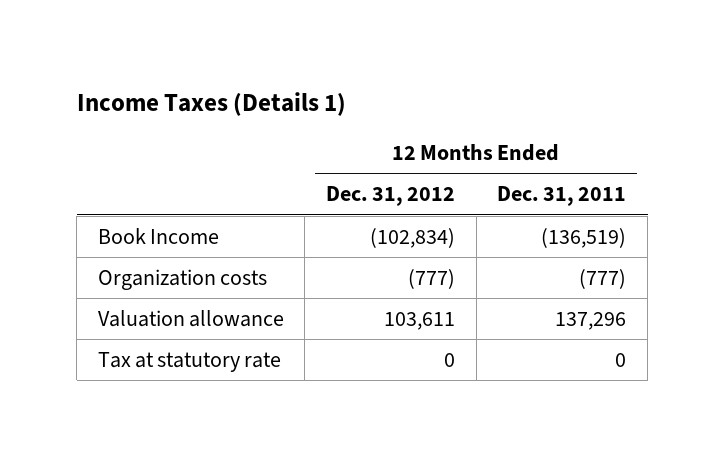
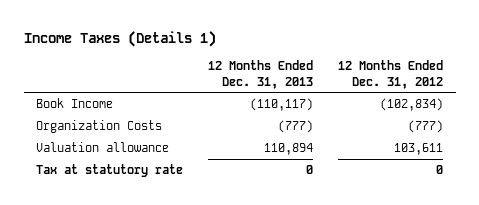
[497,186,627,207] Dec. 31, 2011 -> none
none -> [208,59,314,89] 12 Months Ended Dec. 31, 2013
[97,268,267,290] Organization costs -> [36,120,163,134] Organization Costs

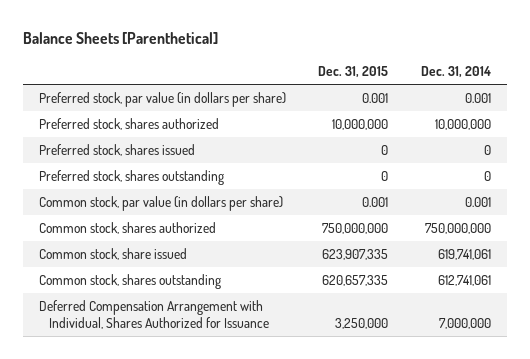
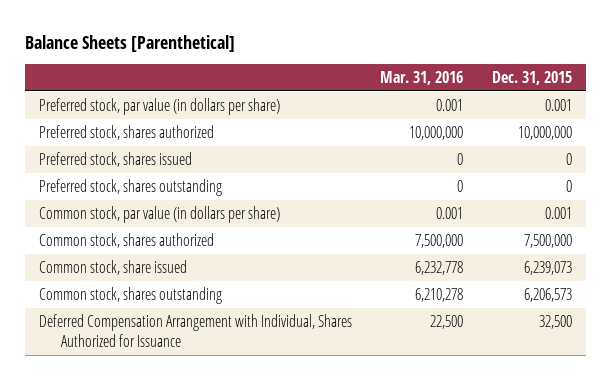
[420,65,491,78] Dec. 31, 2014 -> none
none -> [380,71,464,86] Mar. 31, 2016
[322,223,389,235] 750,000,000 -> [523,233,572,248] 7,500,000
[322,249,389,261] 623,907,335 -> [523,260,572,275] 6,239,073
[322,275,389,287] 620,657,335 -> [523,287,572,302] 6,206,573
[335,318,389,330] 3,250,000 -> [538,314,572,329] 32,500

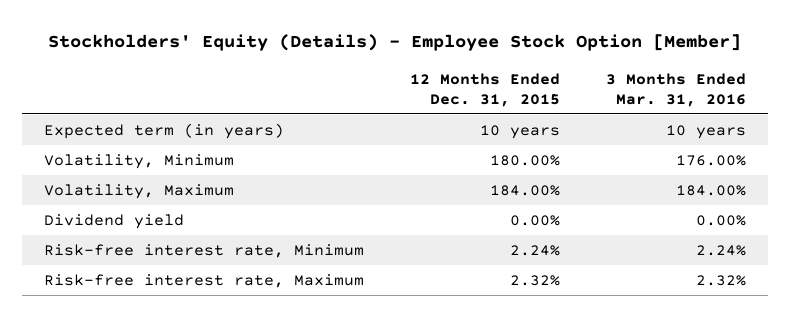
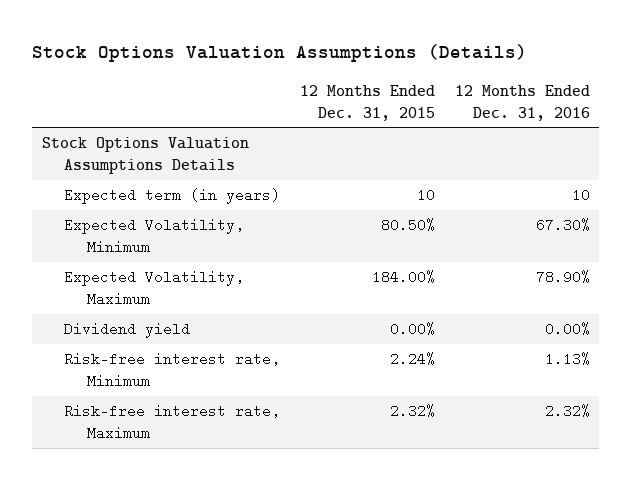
[48,34,742,52] Stockholders' Equity (Details) - Employee Stock Option [Member] -> [31,44,527,63] Stock Options Valuation Assumptions (Details)
[605,72,746,107] 3 Months Ended Mar. 31, 2016 -> none
none -> [454,84,590,121] 12 Months Ended Dec. 31, 2016
none -> [41,136,249,175] Stock Options Valuation Assumptions Details
[480,124,561,139] 10 years -> [417,187,436,202] 10
[44,153,235,169] Volatility, Minimum -> [64,217,245,255] Expected Volatility, Minimum
[490,154,561,166] 180.00% -> [381,217,436,232] 80.50%
[44,183,235,199] Volatility, Maximum -> [64,269,245,307] Expected Volatility, Maximum

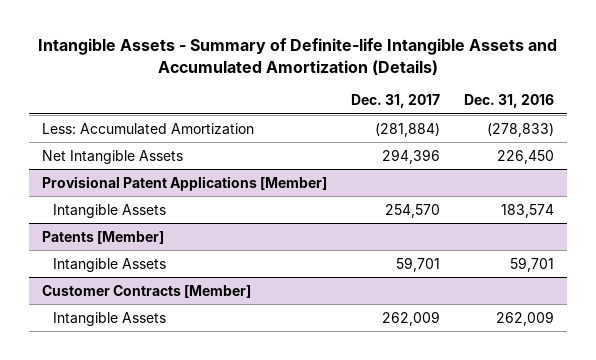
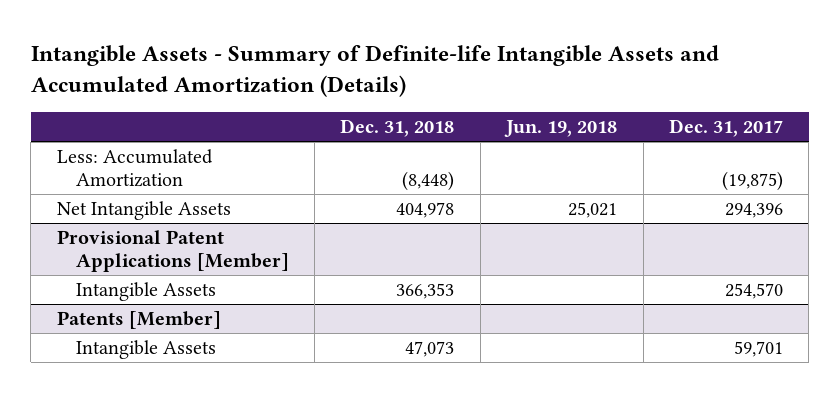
[464,94,555,109] Dec. 31, 2016 -> none
none -> [340,119,455,138] Dec. 31, 2018
none -> [504,120,618,138] Jun. 19, 2018
[374,122,440,137] (281,884) -> [721,170,783,191] (19,875)
[41,284,251,298] Customer Contracts [Member] -> none
[52,311,166,326] Intangible Assets -> none

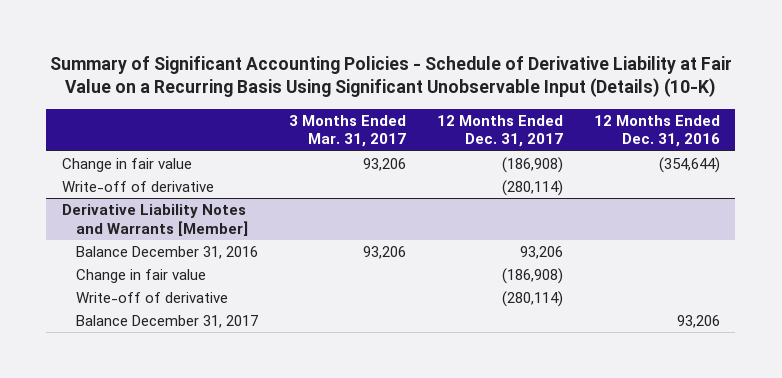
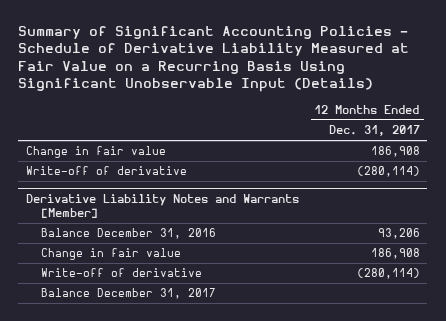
[49,55,732,98] Summary of Significant Accounting Policies - Schedule of Derivative Liability at Fair Value on a Recurring Basis Using Significant Unobservable Input (Details) (10-K) -> [18,25,410,93] Summary of Significant Accounting Policies - Schedule of Derivative Liability Measured at Fair Value on a Recurring Basis Using Significant Unobservable Input (Details)
[288,114,406,148] 3 Months Ended Mar. 31, 2017 -> none
[593,114,720,148] 12 Months Ended Dec. 31, 2016 -> none
[501,157,563,174] (186,908) -> [370,146,420,158] 186,908
[501,268,563,285] (186,908) -> [370,248,420,260] 186,908

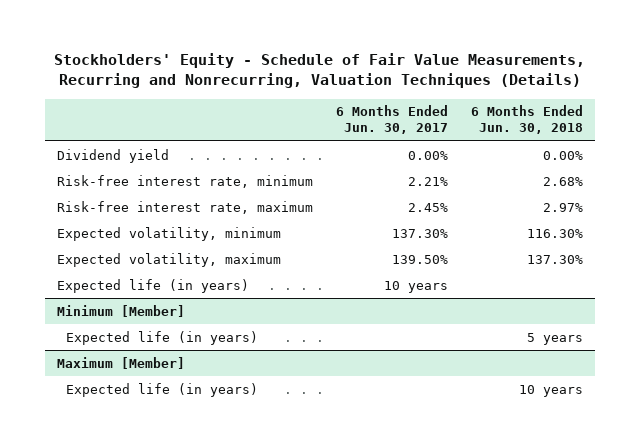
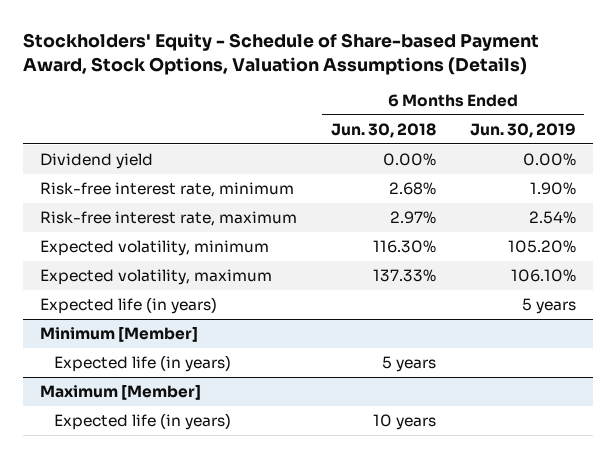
[53,53,585,89] Stockholders' Equity - Schedule of Fair Value Measurements, Recurring and Nonrecurring, Valuation Techniques (Details) -> [23,32,540,75] Stockholders' Equity - Schedule of Share-based Payment Award, Stock Options, Valuation Assumptions (Details)
[335,105,448,135] 6 Months Ended Jun. 30, 2017 -> none
none -> [469,122,576,138] Jun. 30, 2019
[527,254,584,264] 137.30% -> [372,269,436,283] 137.33%

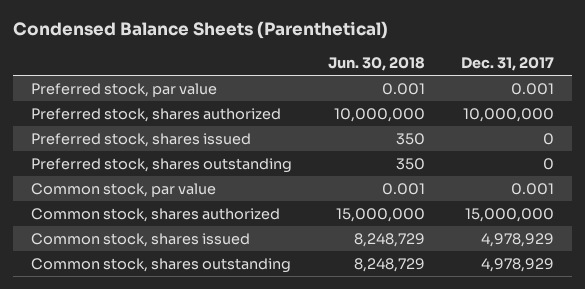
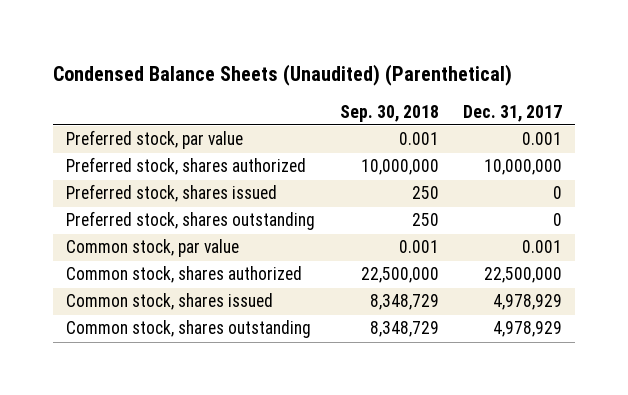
[12,21,388,40] Condensed Balance Sheets (Parenthetical) -> [53,63,513,86] Condensed Balance Sheets (Unaudited) (Parenthetical)
[327,57,425,72] Jun. 30, 2018 -> none
none -> [339,104,439,122] Sep. 30, 2018
[464,208,554,223] 15,000,000 -> [484,267,563,284] 22,500,000

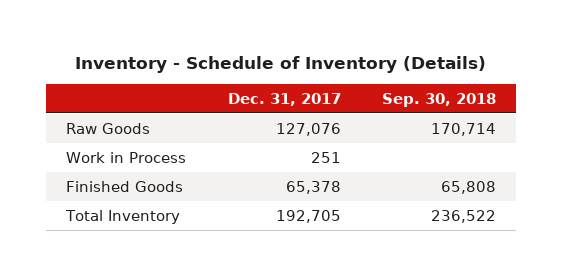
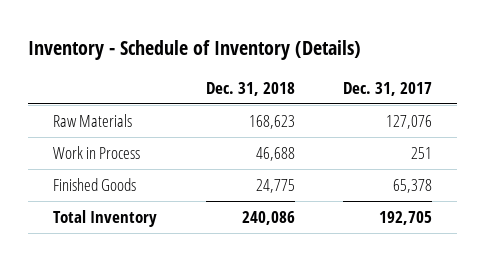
[381,92,496,107] Sep. 30, 2018 -> none
none -> [205,81,295,96] Dec. 31, 2018
[66,123,151,135] Raw Goods -> [52,114,132,128] Raw Materials

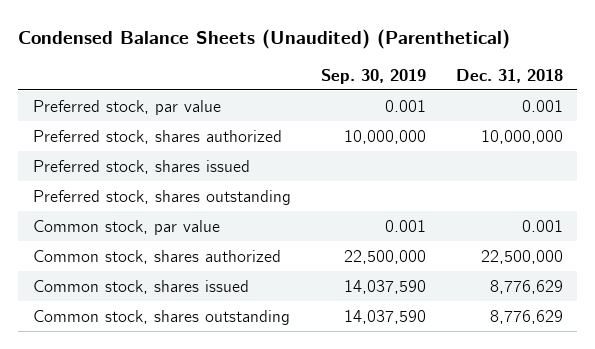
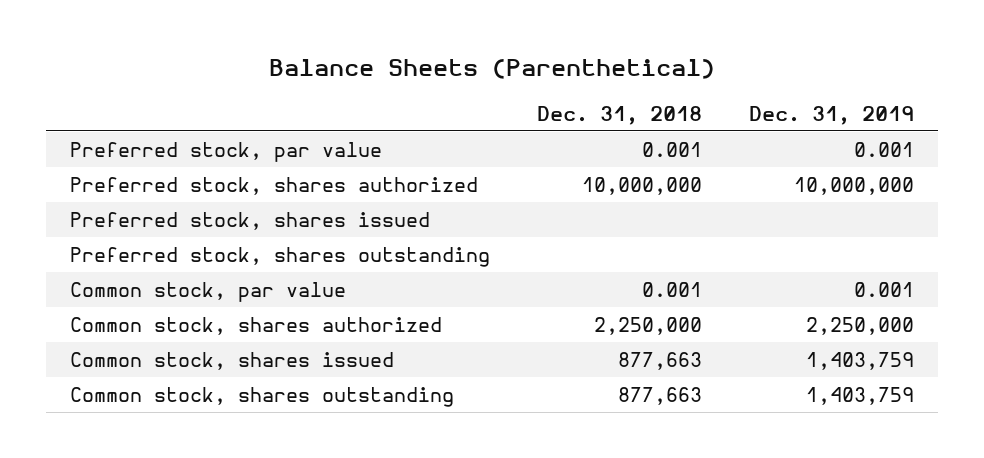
[18,28,511,49] Condensed Balance Sheets (Unaudited) (Parenthetical) -> [269,59,716,80] Balance Sheets (Parenthetical)
[320,68,426,84] Sep. 30, 2019 -> none
none -> [749,105,915,125] Dec. 31, 2019
[480,249,563,264] 22,500,000 -> [594,316,703,335] 2,250,000
[489,279,563,294] 8,776,629 -> [618,351,703,370] 877,663
[489,309,563,324] 8,776,629 -> [618,386,703,405] 877,663

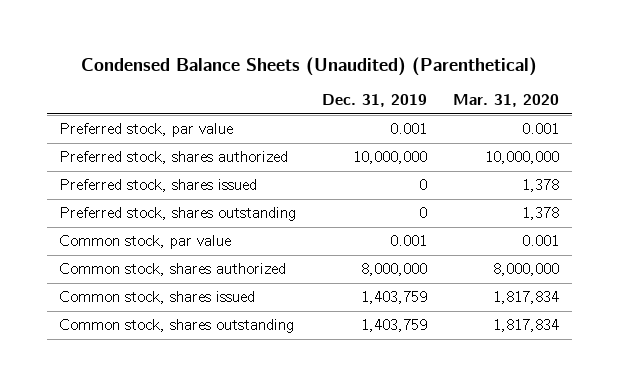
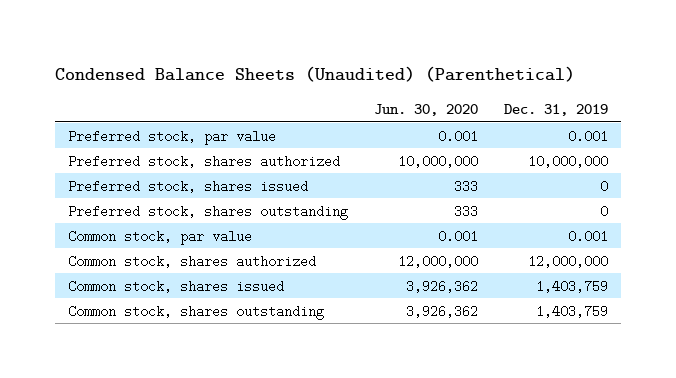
[452,94,559,108] Mar. 31, 2020 -> none
none -> [374,103,479,116] Jun. 30, 2020
[361,263,428,277] 8,000,000 -> [527,254,608,268] 12,000,000

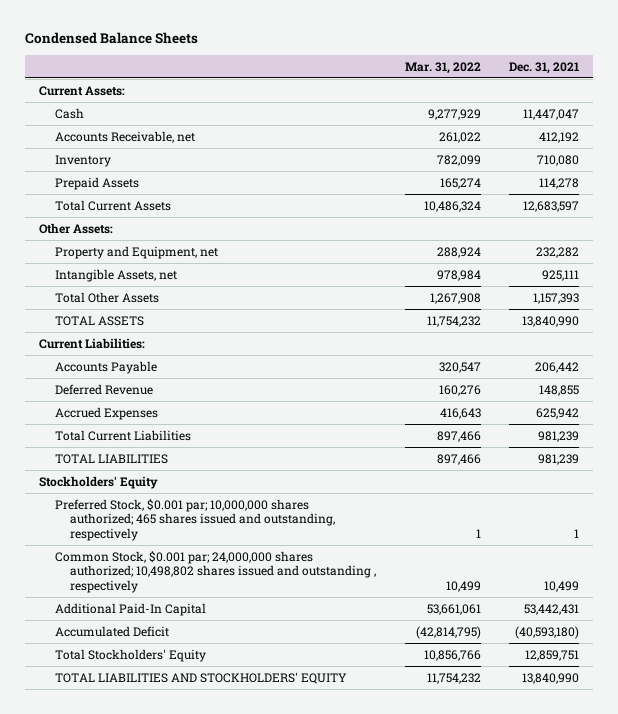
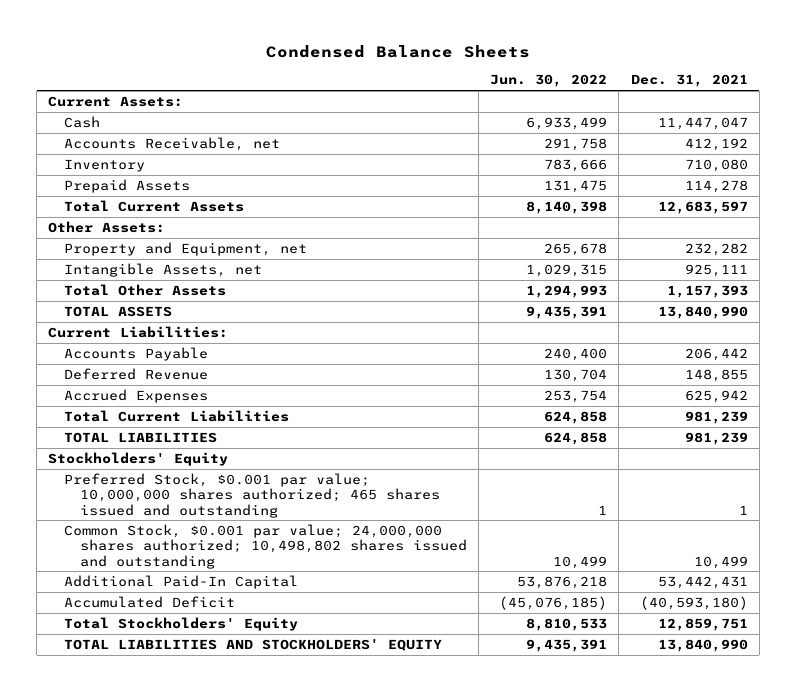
[404,61,481,74] Mar. 31, 2022 -> none
none -> [490,74,608,88] Jun. 30, 2022
[54,498,336,542] Preferred Stock, $0.001 par; 10,000,000 shares authorized; 465 shares issued and outstanding, respectively -> [63,472,440,518] Preferred Stock, $0.001 par value; 10,000,000 shares authorized; 465 shares issued and outstanding
[54,550,377,594] Common Stock, $0.001 par; 24,000,000 shares authorized; 10,498,802 shares issued and outstanding , respectively -> [63,523,467,569] Common Stock, $0.001 par value; 24,000,000 shares authorized; 10,498,802 shares issued and outstanding

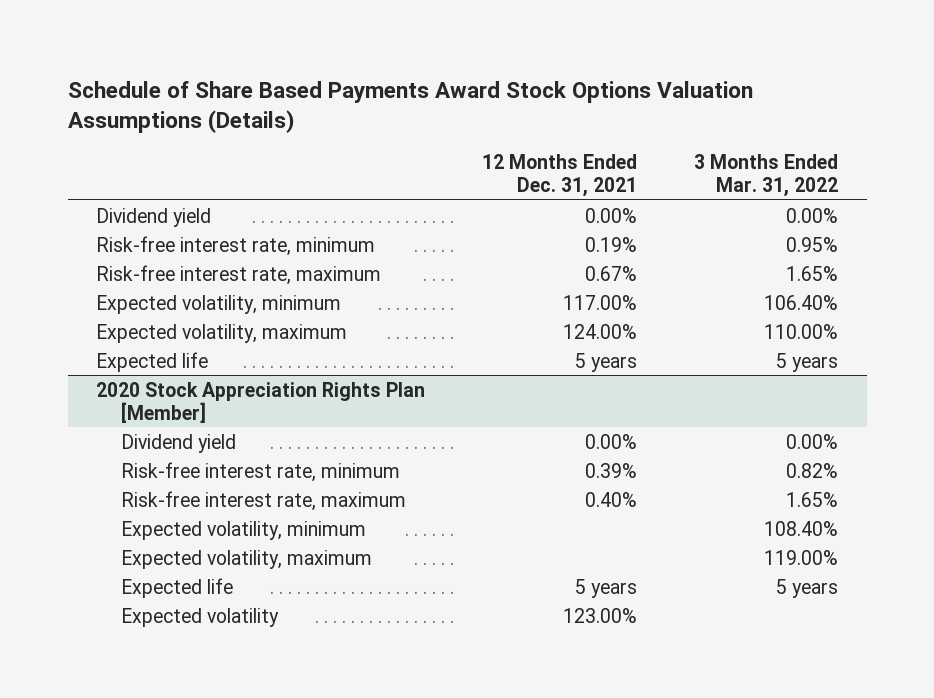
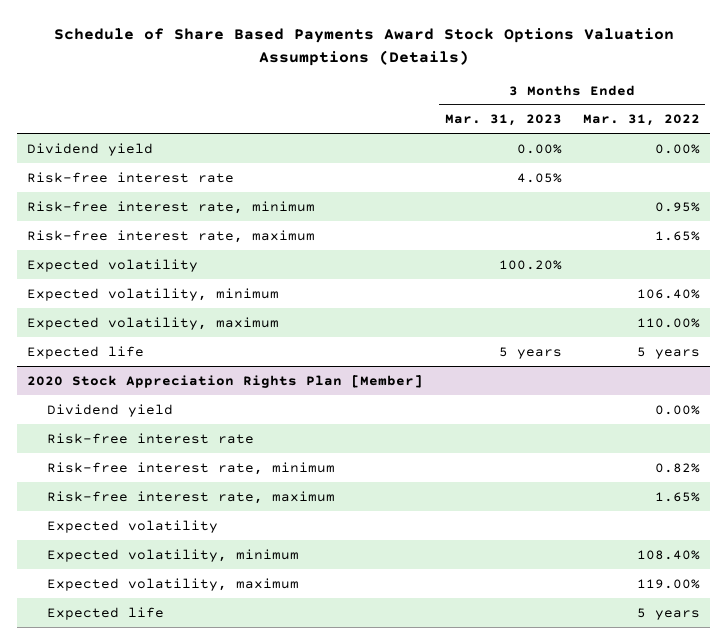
[482,153,638,197] 12 Months Ended Dec. 31, 2021 -> none
none -> [444,114,562,127] Mar. 31, 2023
none -> [27,171,235,183] Risk-free interest rate
none -> [27,258,199,272] Expected volatility
none -> [47,432,255,444] Risk-free interest rate
[121,607,280,627] Expected volatility -> [47,519,219,533] Expected volatility

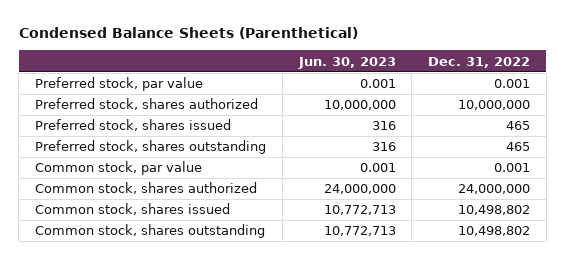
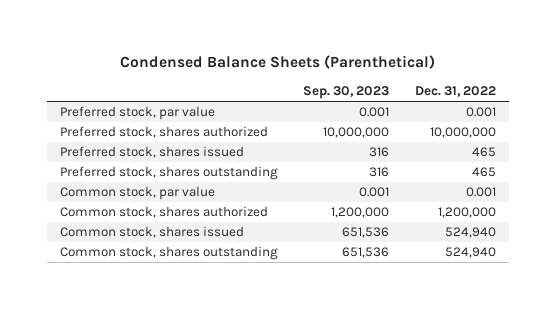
[297,56,396,69] Jun. 30, 2023 -> none
none -> [303,86,390,100] Sep. 30, 2023
[457,184,530,195] 24,000,000 -> [438,207,497,219] 1,200,000
[457,205,530,216] 10,498,802 -> [445,227,497,239] 524,940
[457,226,530,237] 10,498,802 -> [445,247,497,259] 524,940

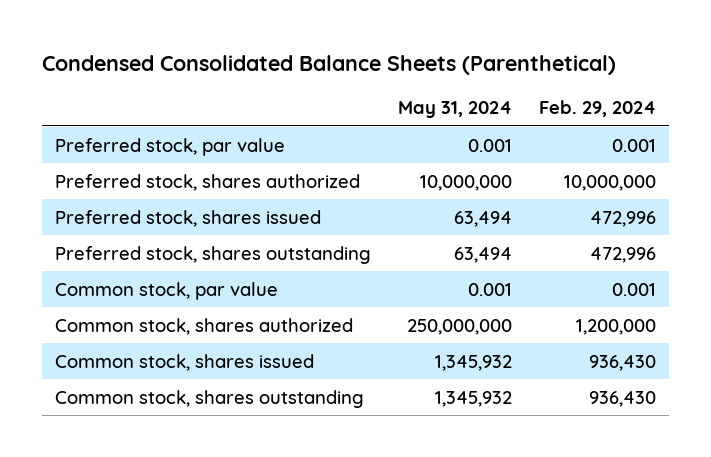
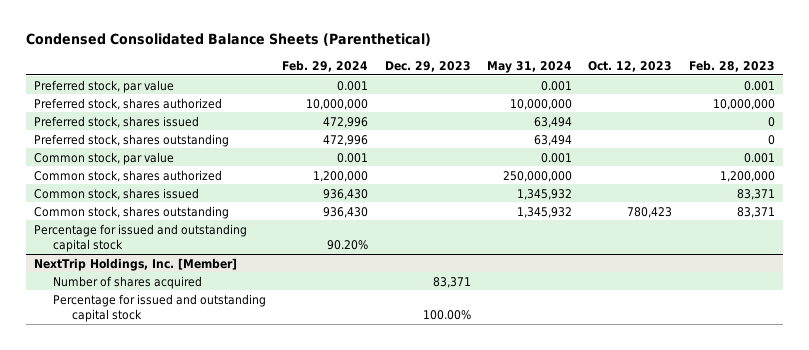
none -> [384,61,471,73] Dec. 29, 2023
none -> [588,61,673,73] Oct. 12, 2023
none -> [688,60,775,73] Feb. 28, 2023
none -> [33,223,247,253] Percentage for issued and outstanding capital stock
none -> [33,257,237,271] NextTrip Holdings, Inc. [Member]
none -> [52,275,202,289] Number of shares acquired
none -> [52,293,266,323] Percentage for issued and outstanding capital stock

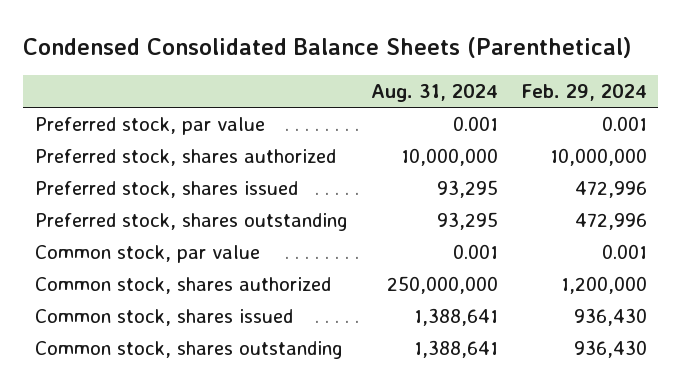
[384,61,471,73] Dec. 29, 2023 -> none
[487,61,573,74] May 31, 2024 -> none
[588,61,673,73] Oct. 12, 2023 -> none
[688,60,775,73] Feb. 28, 2023 -> none
none -> [370,84,498,103] Aug. 31, 2024
[33,223,247,253] Percentage for issued and outstanding capital stock -> none
[33,257,237,271] NextTrip Holdings, Inc. [Member] -> none
[52,275,202,289] Number of shares acquired -> none
[52,293,266,323] Percentage for issued and outstanding capital stock -> none

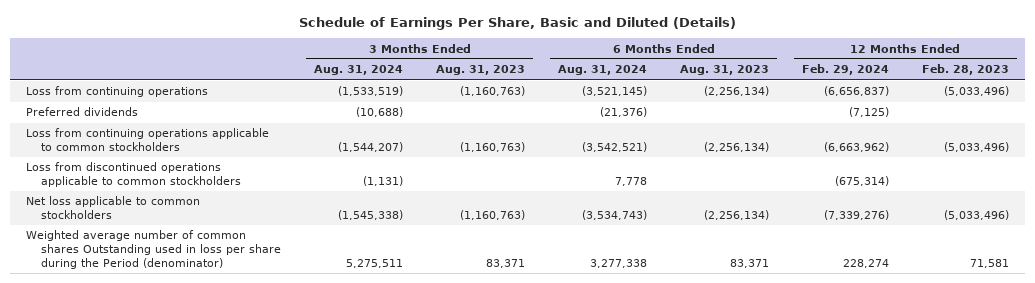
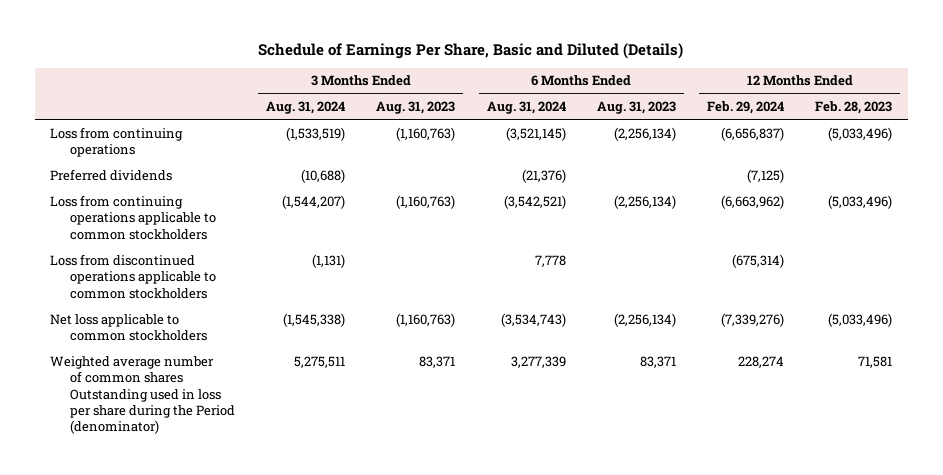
[590,258,648,268] 3,277,338 -> [510,355,566,368] 3,277,339

